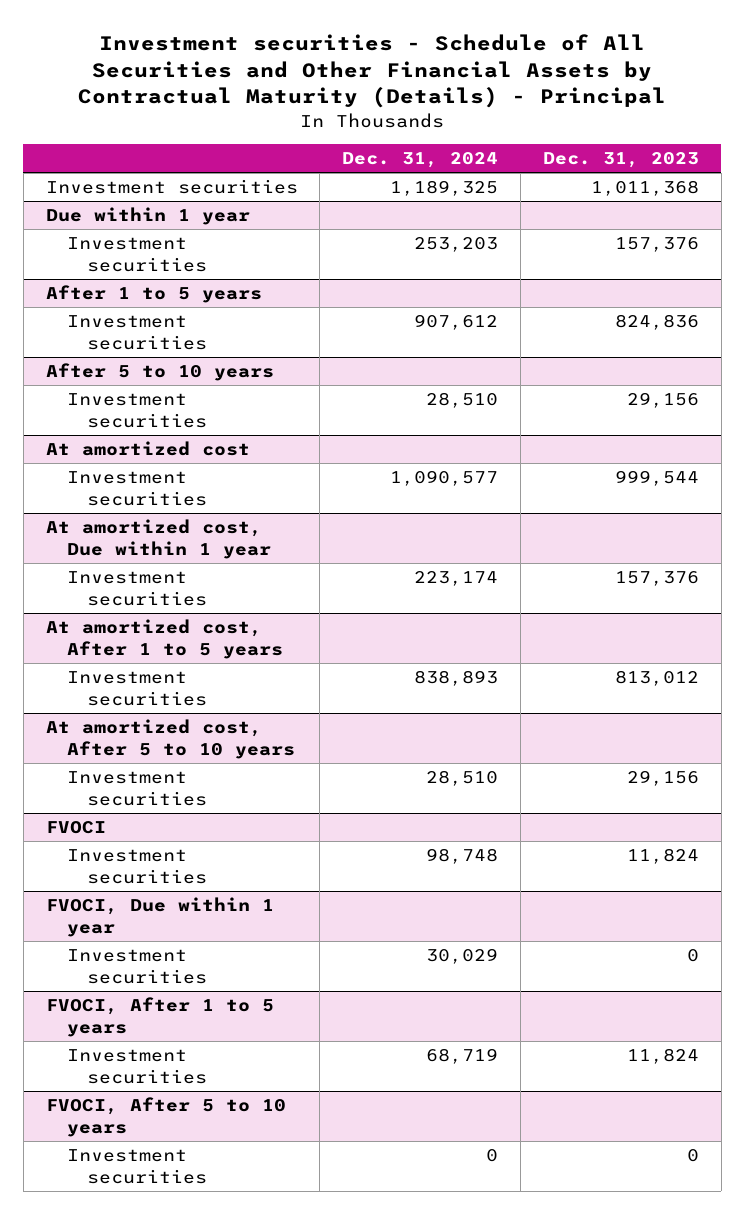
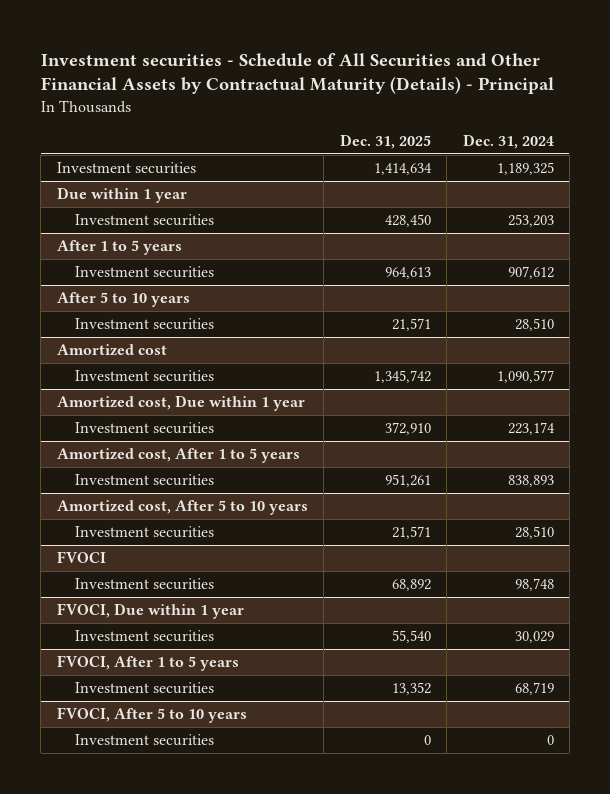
[542,151,699,168] Dec. 31, 2023 -> none
none -> [339,134,431,150] Dec. 31, 2025
[45,441,250,457] At amortized cost -> [56,344,167,357] Amortized cost
[45,519,271,560] At amortized cost, Due within 1 year -> [56,395,305,412] Amortized cost, Due within 1 year
[45,619,283,660] At amortized cost, After 1 to 5 years -> [56,448,300,464] Amortized cost, After 1 to 5 years
[45,719,295,760] At amortized cost, After 5 to 10 years -> [56,500,308,516] Amortized cost, After 5 to 10 years

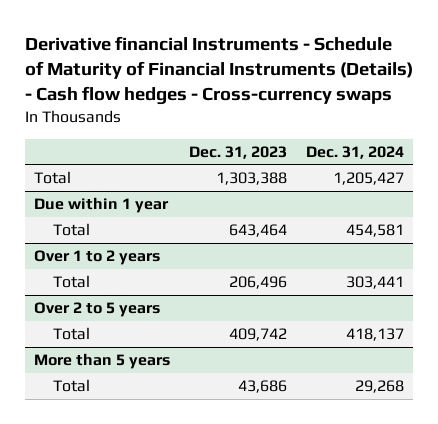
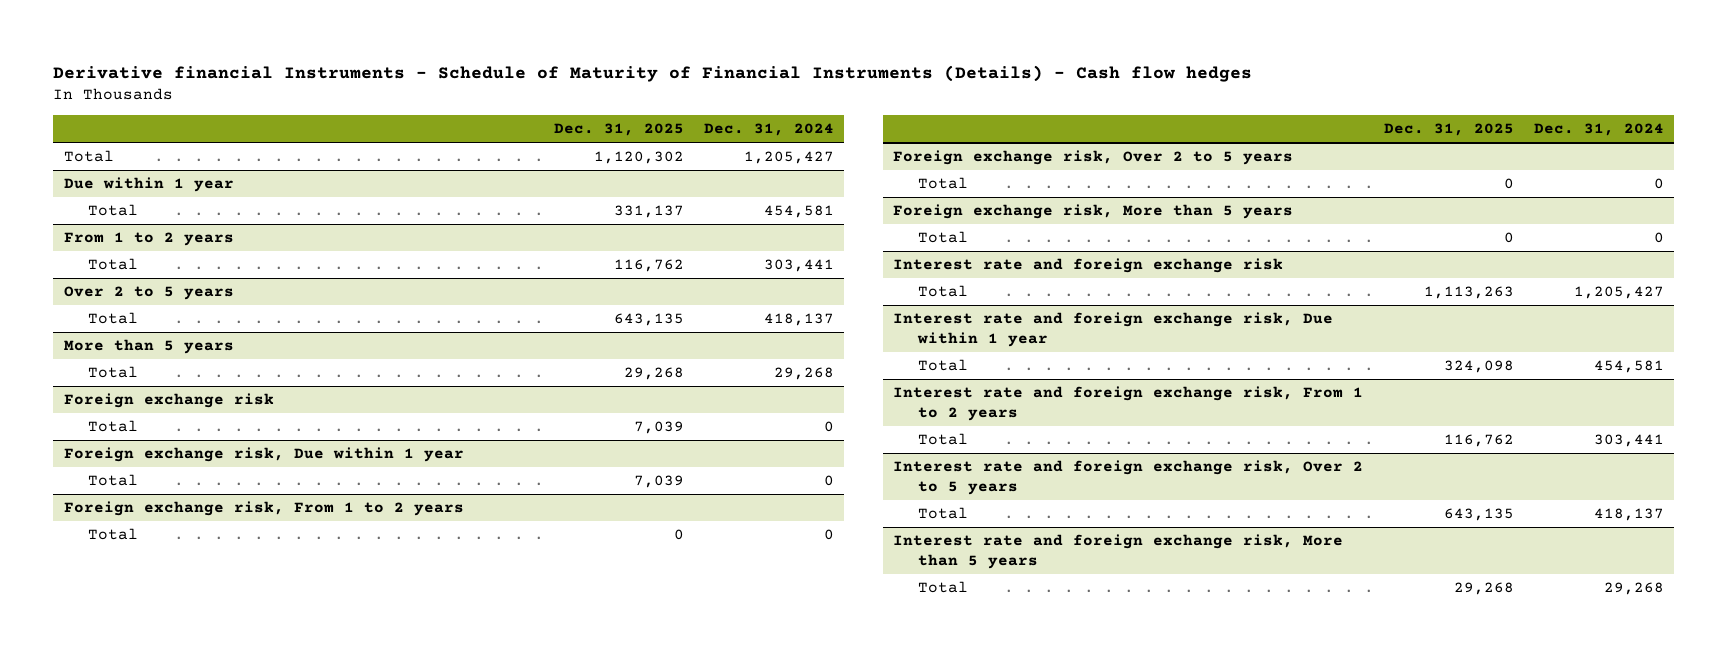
[24,35,413,106] Derivative financial Instruments - Schedule of Maturity of Financial Instruments (Details) - Cash flow hedges - Cross-currency swaps -> [53,64,1253,82] Derivative financial Instruments - Schedule of Maturity of Financial Instruments (Details) - Cash flow hedges
[189,145,288,159] Dec. 31, 2023 -> none
none -> [553,123,684,137] Dec. 31, 2025
[34,250,161,266] Over 1 to 2 years -> [63,232,234,247] From 1 to 2 years
none -> [63,393,274,409] Foreign exchange risk
none -> [87,420,138,433] Total
none -> [63,447,464,463] Foreign exchange risk, Due within 1 year
none -> [87,474,138,487] Total
none -> [63,501,464,517] Foreign exchange risk, From 1 to 2 years
none -> [87,528,138,541] Total
none -> [893,150,1294,166] Foreign exchange risk, Over 2 to 5 years
none -> [917,177,968,190] Total
none -> [893,204,1294,220] Foreign exchange risk, More than 5 years
none -> [917,231,968,244] Total
none -> [893,258,1284,274] Interest rate and foreign exchange risk
none -> [917,285,968,298] Total
none -> [893,312,1334,348] Interest rate and foreign exchange risk, Due within 1 year
none -> [917,359,968,372] Total
none -> [893,386,1364,422] Interest rate and foreign exchange risk, From 1 to 2 years
none -> [917,433,968,446] Total
none -> [893,460,1364,496] Interest rate and foreign exchange risk, Over 2 to 5 years
none -> [917,507,968,520] Total
none -> [893,534,1344,570] Interest rate and foreign exchange risk, More than 5 years
none -> [917,581,968,594] Total

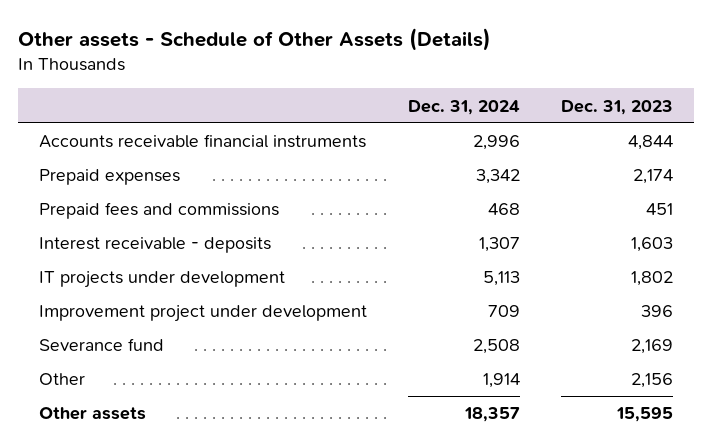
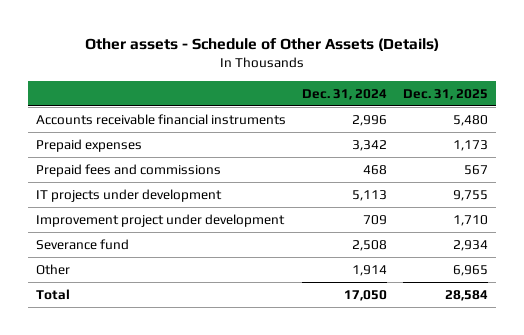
[561,99,674,115] Dec. 31, 2023 -> none
none -> [402,88,488,100] Dec. 31, 2025
[38,237,271,254] Interest receivable - deposits -> none
[38,407,146,421] Other assets -> none
none -> [36,288,71,300] Total

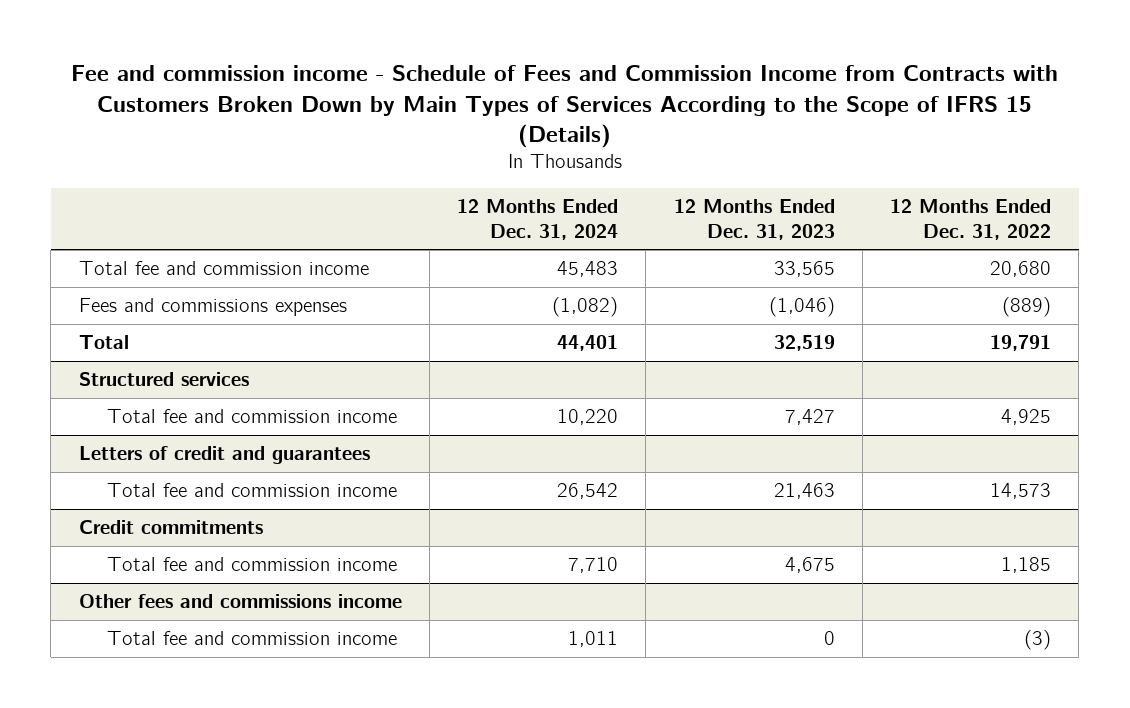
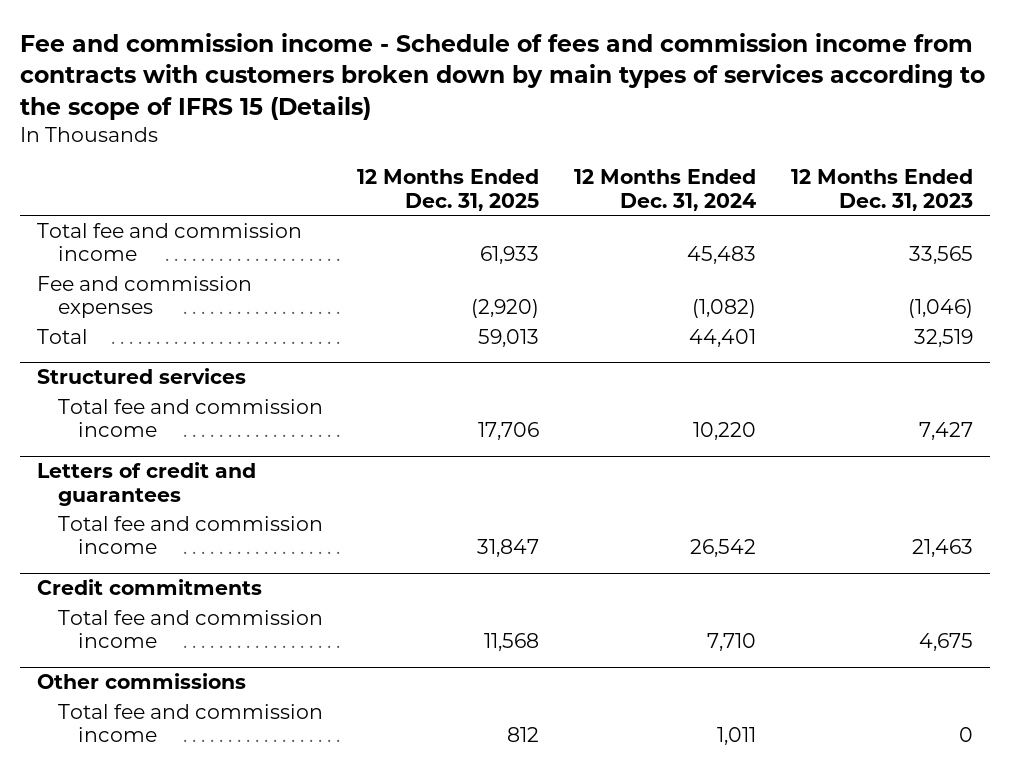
[70,65,1058,148] Fee and commission income - Schedule of Fees and Commission Income from Contracts with Customers Broken Down by Main Types of Services According to the Scope of IFRS 15 (Details) -> [19,32,985,120] Fee and commission income - Schedule of fees and commission income from contracts with customers broken down by main types of services according to the scope of IFRS 15 (Details)
[890,198,1052,240] 12 Months Ended Dec. 31, 2022 -> none
none -> [357,169,540,212] 12 Months Ended Dec. 31, 2025
[78,298,347,317] Fees and commissions expenses -> [37,275,253,319] Fee and commission expenses
[78,594,402,609] Other fees and commissions income -> [37,673,247,690] Other commissions

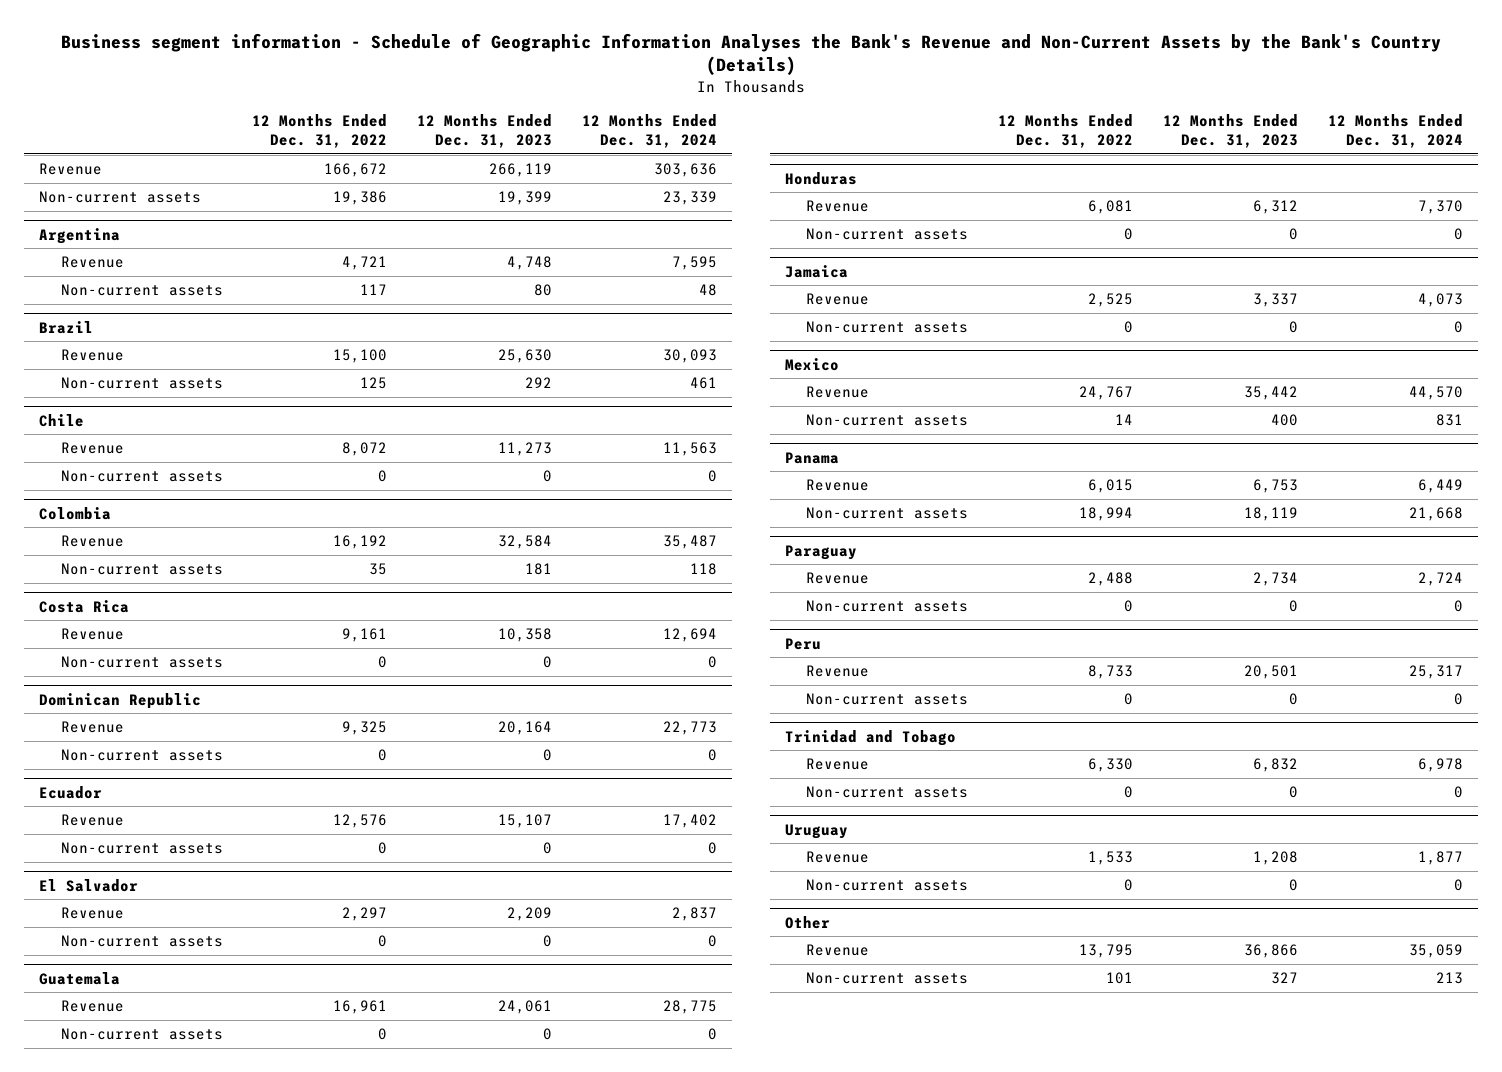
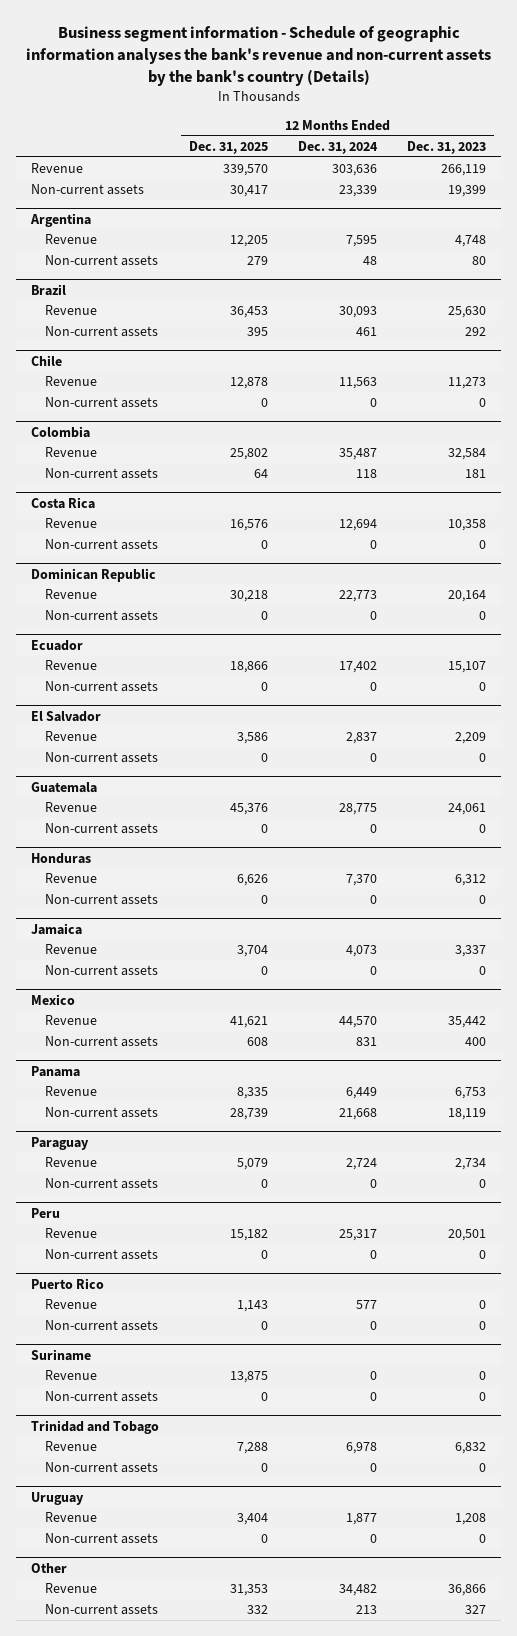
[60,32,1441,76] Business segment information - Schedule of Geographic Information Analyses the Bank's Revenue and Non-Current Assets by the Bank's Country (Details) -> [25,25,491,86] Business segment information - Schedule of geographic information analyses the bank's revenue and non-current assets by the bank's country (Details)
[252,114,388,149] 12 Months Ended Dec. 31, 2022 -> none
none -> [189,140,269,154] Dec. 31, 2025
none -> [30,1277,104,1289] Puerto Rico
none -> [45,1299,98,1310] Revenue
none -> [45,1320,159,1332] Non-current assets
none -> [30,1348,91,1361] Suriname
none -> [45,1370,98,1381] Revenue
none -> [45,1391,159,1403] Non-current assets
[1408,944,1463,959] 35,059 -> [339,1584,378,1597] 34,482

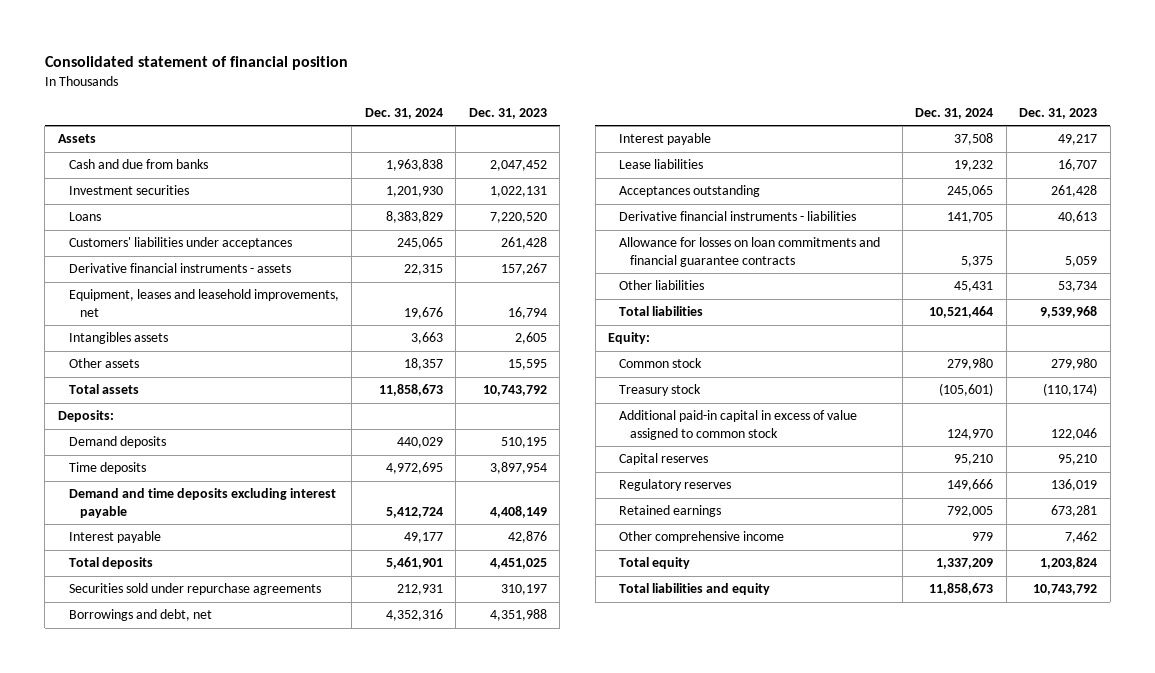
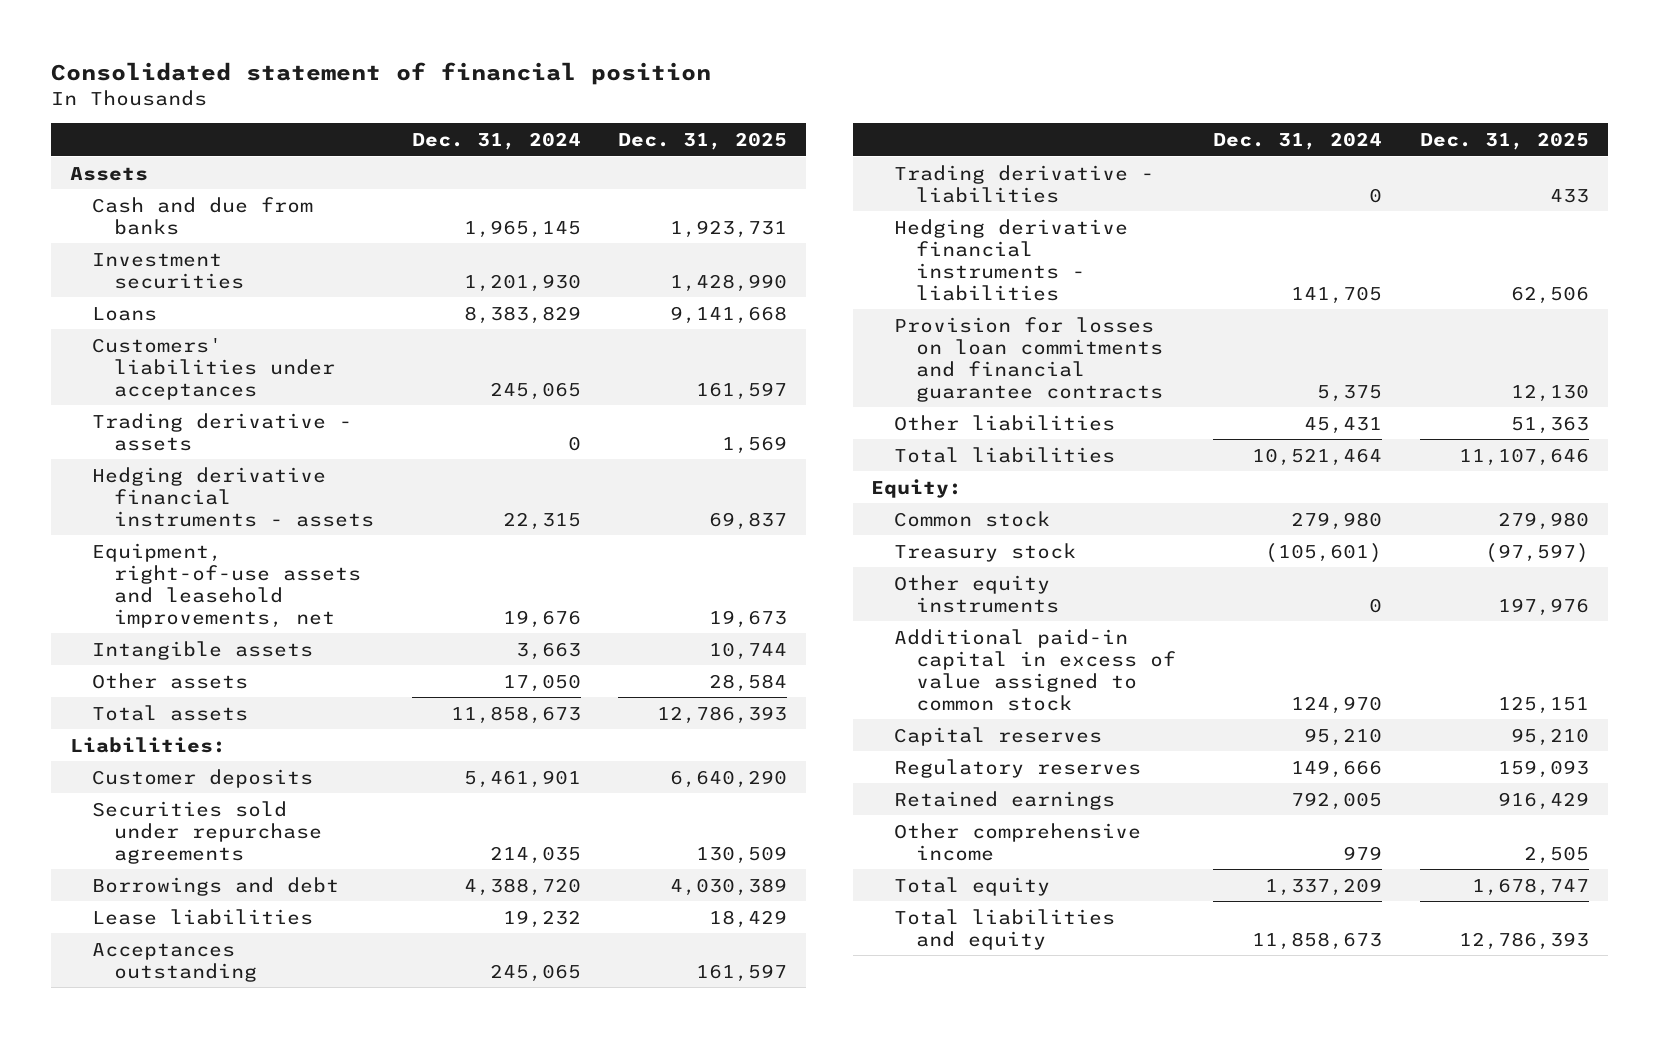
[468,108,547,120] Dec. 31, 2023 -> none
none -> [618,131,788,150] Dec. 31, 2025
[385,159,443,172] 1,963,838 -> [463,219,581,238] 1,965,145
none -> [92,412,353,451] Trading derivative - assets
[68,263,291,274] Derivative financial instruments - assets -> [92,466,375,527] Hedging derivative financial instruments - assets
[68,289,339,318] Equipment, leases and leasehold improvements, net -> [92,542,362,628] Equipment, right-of-use assets and leasehold improvements, net
[68,332,168,345] Intangibles assets -> [92,640,314,660] Intangible assets
[403,358,443,371] 18,357 -> [502,673,581,692] 17,050
[57,410,114,423] Deposits: -> none
[68,436,166,449] Demand deposits -> none
[68,462,146,475] Time deposits -> none
[68,488,336,519] Demand and time deposits excluding interest payable -> none
[68,531,161,544] Interest payable -> none
[619,133,712,146] Interest payable -> none
none -> [69,736,226,753] Liabilities:
[68,557,153,570] Total deposits -> [92,768,314,788] Customer deposits
[396,584,443,596] 212,931 -> [489,845,581,864] 214,035
[68,609,212,622] Borrowings and debt, net -> [92,876,340,896] Borrowings and debt
[385,609,443,622] 4,352,316 -> [463,877,581,896] 4,388,720
none -> [893,164,1154,203] Trading derivative - liabilities
[619,211,857,222] Derivative financial instruments - liabilities -> [893,218,1128,301] Hedging derivative financial instruments - liabilities
[619,237,881,268] Allowance for losses on loan commitments and financial guarantee contracts -> [893,316,1163,402] Provision for losses on loan commitments and financial guarantee contracts
none -> [893,574,1059,613] Other equity instruments

